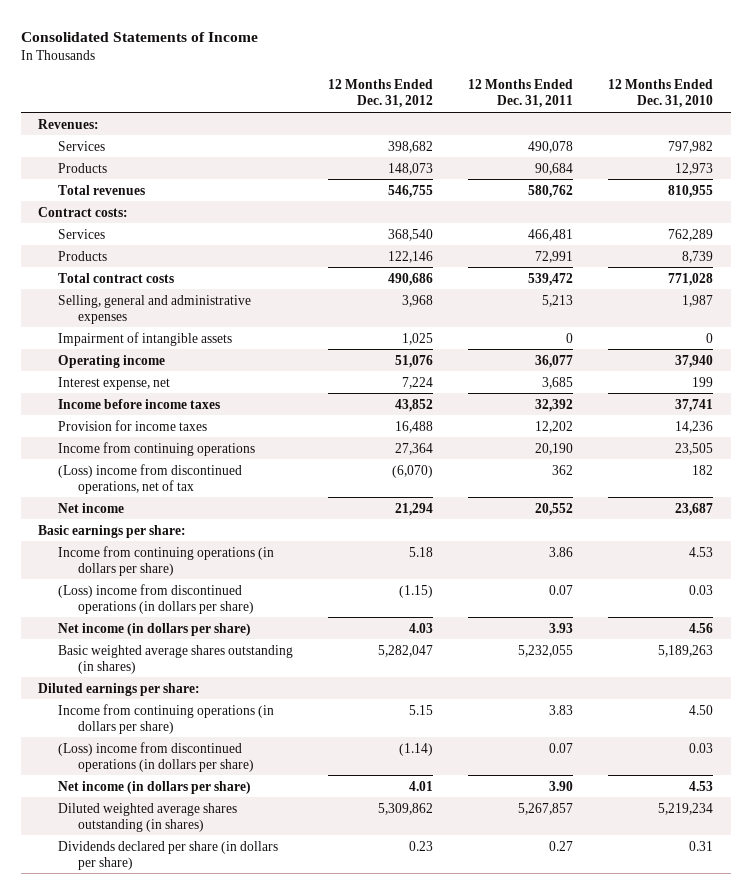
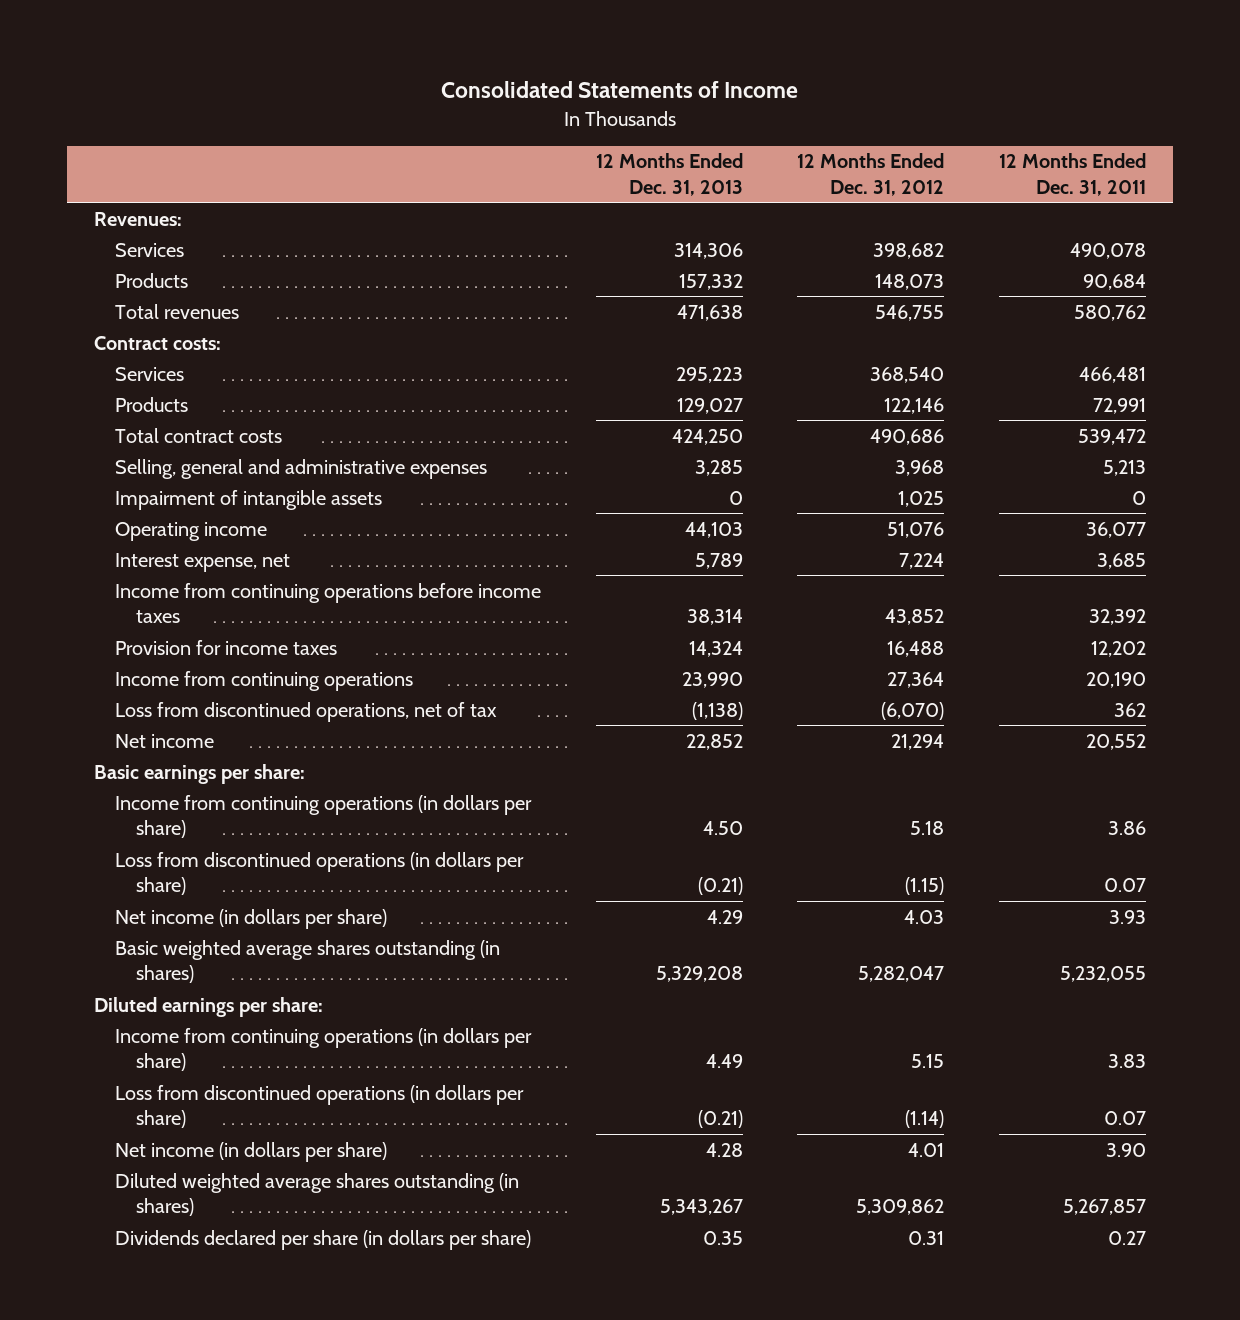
[608,79,714,109] 12 Months Ended Dec. 31, 2010 -> none
none -> [595,153,743,196] 12 Months Ended Dec. 31, 2013
[58,398,221,409] Income before income taxes -> [115,582,542,624] Income from continuing operations before income taxes
[58,463,243,494] (Loss) income from discontinued operations, net of tax -> [115,701,498,722] Loss from discontinued operations, net of tax
[58,583,255,614] (Loss) income from discontinued operations (in dollars per share) -> [115,851,525,896] Loss from discontinued operations (in dollars per share)
[58,741,255,772] (Loss) income from discontinued operations (in dollars per share) -> [115,1084,525,1129] Loss from discontinued operations (in dollars per share)
[409,840,434,851] 0.23 -> [908,1230,945,1245] 0.31

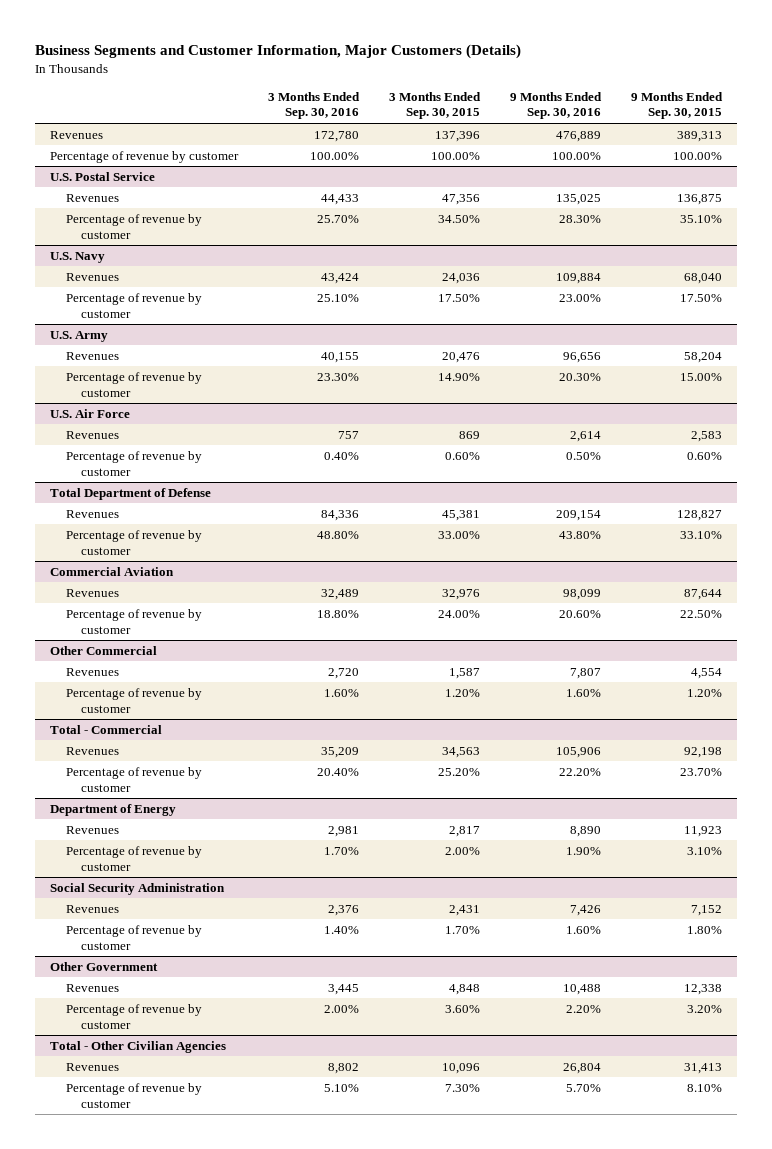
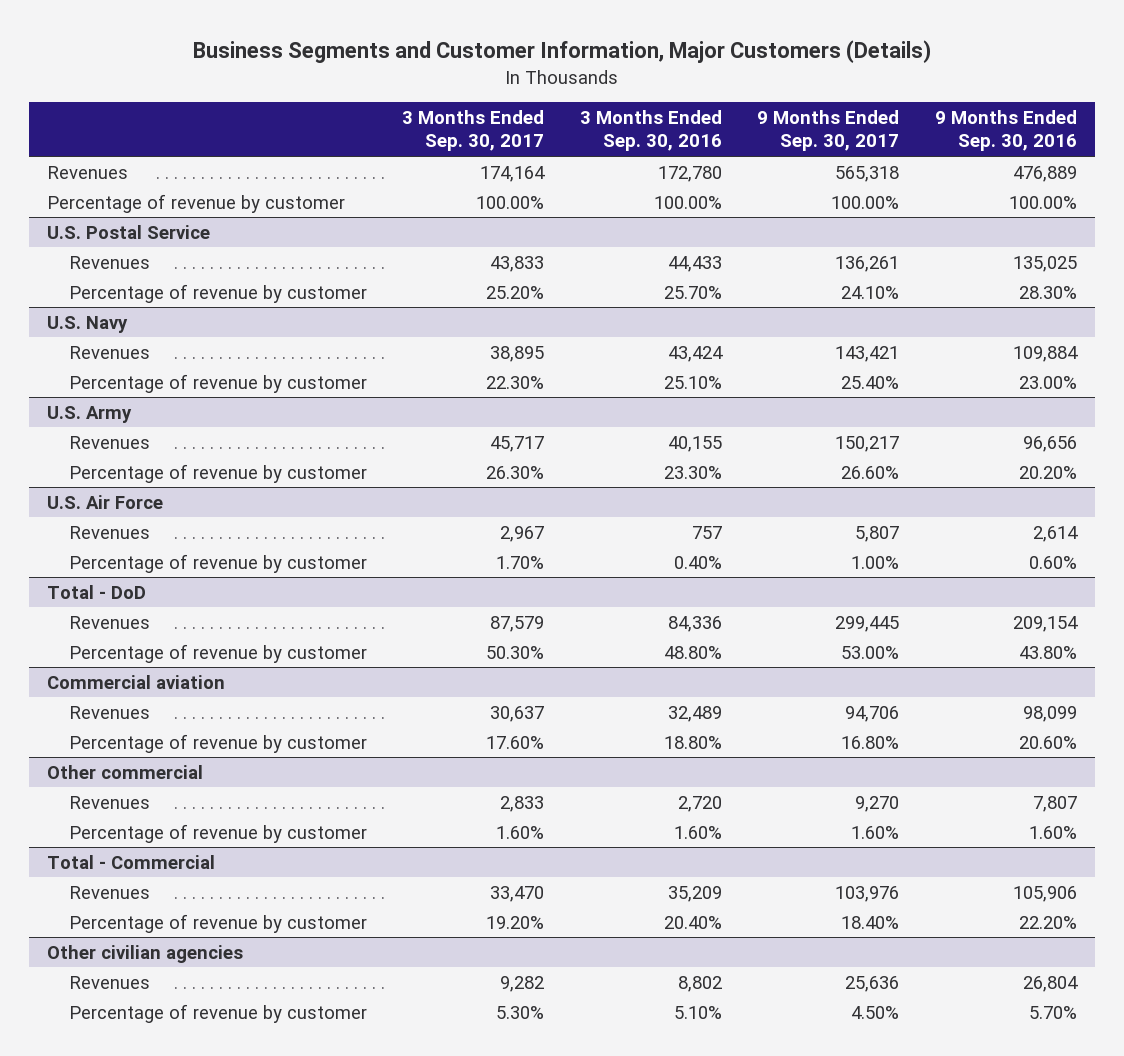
[388,91,481,120] 3 Months Ended Sep. 30, 2015 -> none
[630,91,723,120] 9 Months Ended Sep. 30, 2015 -> none
none -> [402,110,545,152] 3 Months Ended Sep. 30, 2017
none -> [757,110,900,152] 9 Months Ended Sep. 30, 2017
[558,372,601,381] 20.30% -> [1018,465,1077,479] 20.20%
[565,451,601,460] 0.50% -> [1028,555,1077,569] 0.60%
[50,487,212,500] Total Department of Defense -> [47,584,147,599] Total - DoD
[50,566,175,576] Commercial Aviation -> [47,674,226,689] Commercial aviation
[50,645,158,655] Other Commercial -> [47,764,204,779] Other commercial
[50,803,177,816] Department of Energy -> none
[65,825,119,834] Revenues -> none
[65,845,202,871] Percentage of revenue by customer -> none
[50,882,226,895] Social Security Administration -> none
[65,904,119,913] Revenues -> none
[65,924,202,950] Percentage of revenue by customer -> none
[50,961,159,971] Other Government -> none
[65,983,119,992] Revenues -> none
[65,1003,202,1029] Percentage of revenue by customer -> none
[50,1040,227,1053] Total - Other Civilian Agencies -> [47,944,244,963] Other civilian agencies

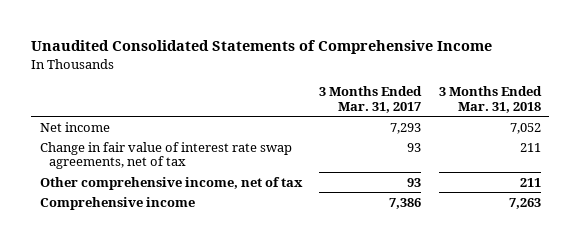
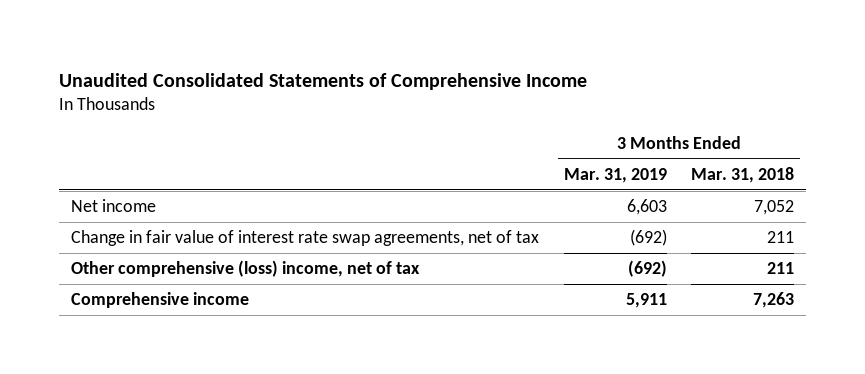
[319,85,423,113] 3 Months Ended Mar. 31, 2017 -> none
none -> [563,167,667,183] Mar. 31, 2019
[40,176,304,190] Other comprehensive income, net of tax -> [71,260,421,278] Other comprehensive (loss) income, net of tax

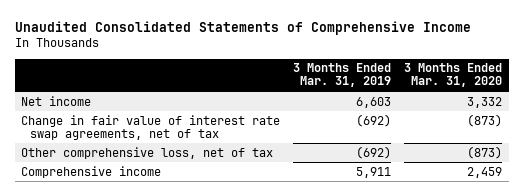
[690,166,794,183] Mar. 31, 2018 -> none
none -> [404,63,503,88] 3 Months Ended Mar. 31, 2020
[71,260,421,278] Other comprehensive (loss) income, net of tax -> [21,146,274,159] Other comprehensive loss, net of tax

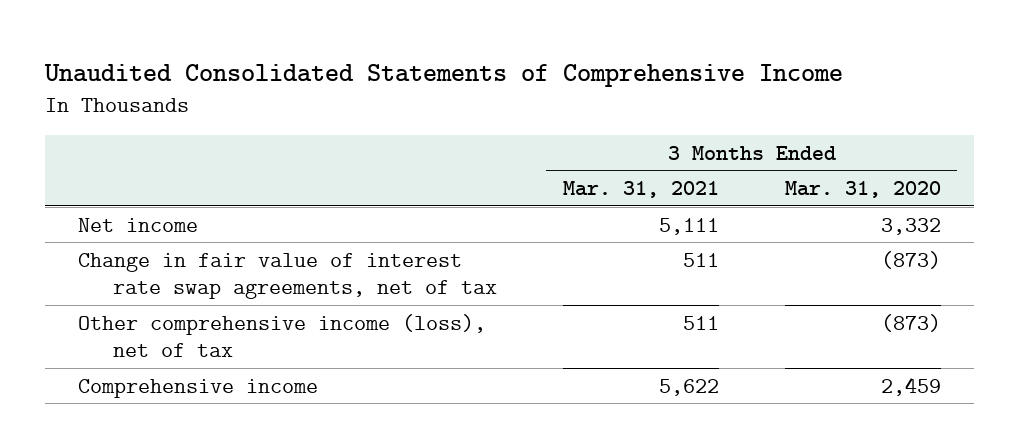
[293,63,392,88] 3 Months Ended Mar. 31, 2019 -> none
none -> [562,181,719,199] Mar. 31, 2021
[21,146,274,159] Other comprehensive loss, net of tax -> [77,313,486,358] Other comprehensive income (loss), net of tax

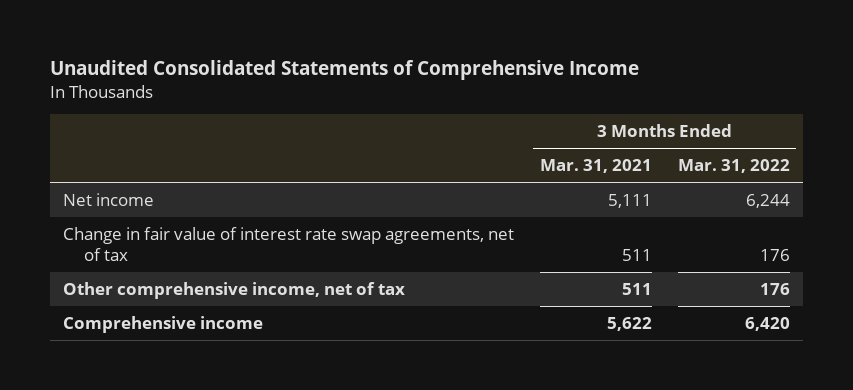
[784,181,941,199] Mar. 31, 2020 -> none
none -> [677,158,790,173] Mar. 31, 2022
[77,313,486,358] Other comprehensive income (loss), net of tax -> [62,281,405,299] Other comprehensive income, net of tax

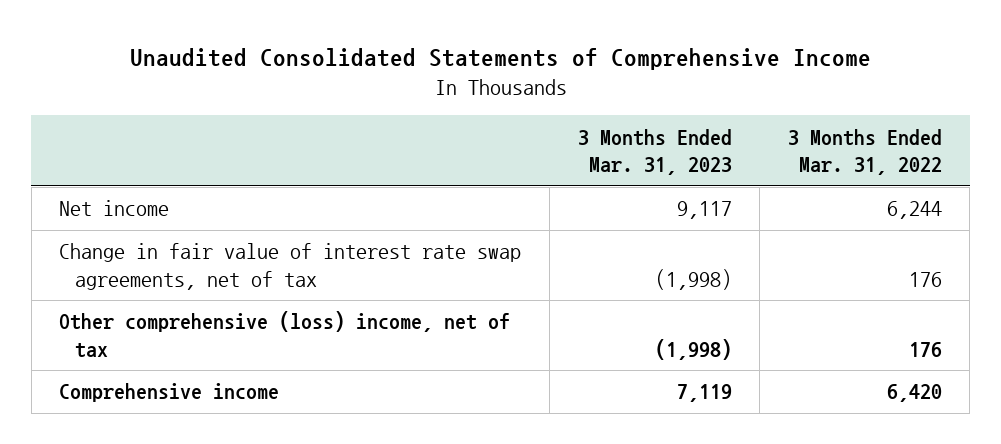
[539,158,652,173] Mar. 31, 2021 -> none
none -> [577,128,732,175] 3 Months Ended Mar. 31, 2023
[62,281,405,299] Other comprehensive income, net of tax -> [59,311,511,358] Other comprehensive (loss) income, net of tax

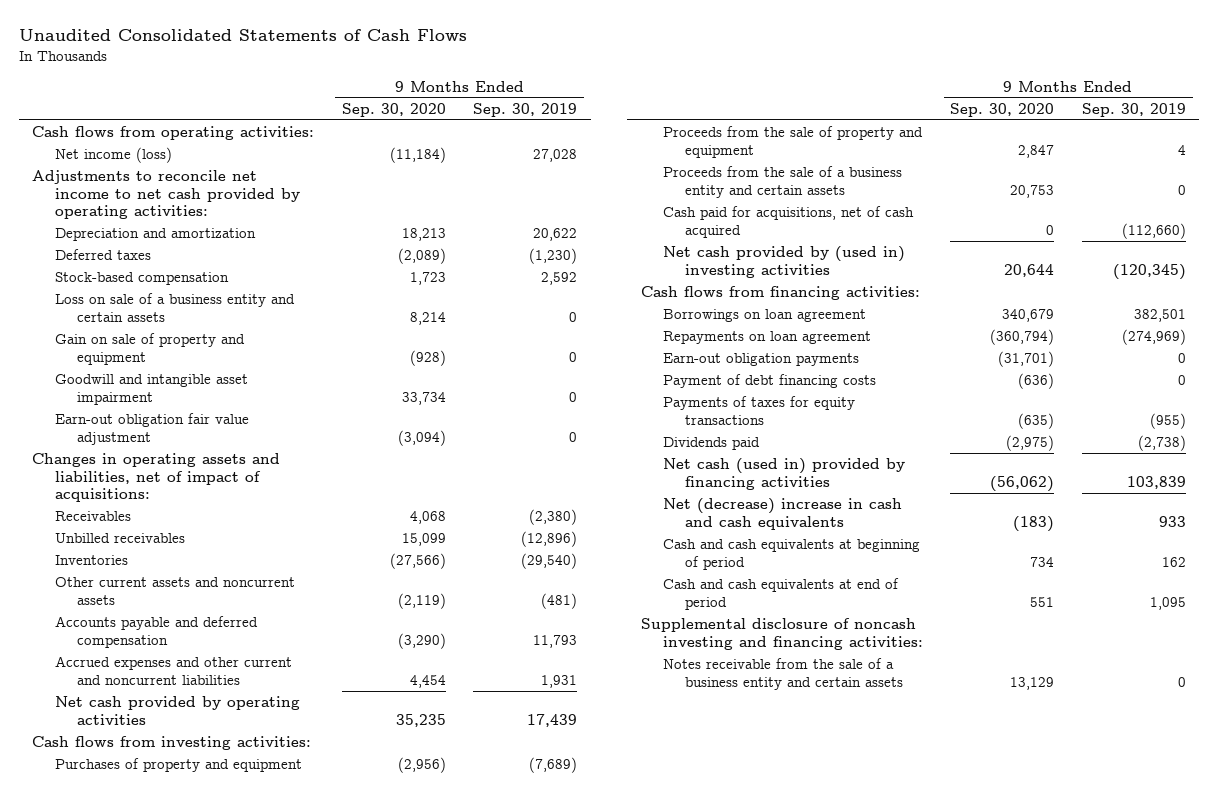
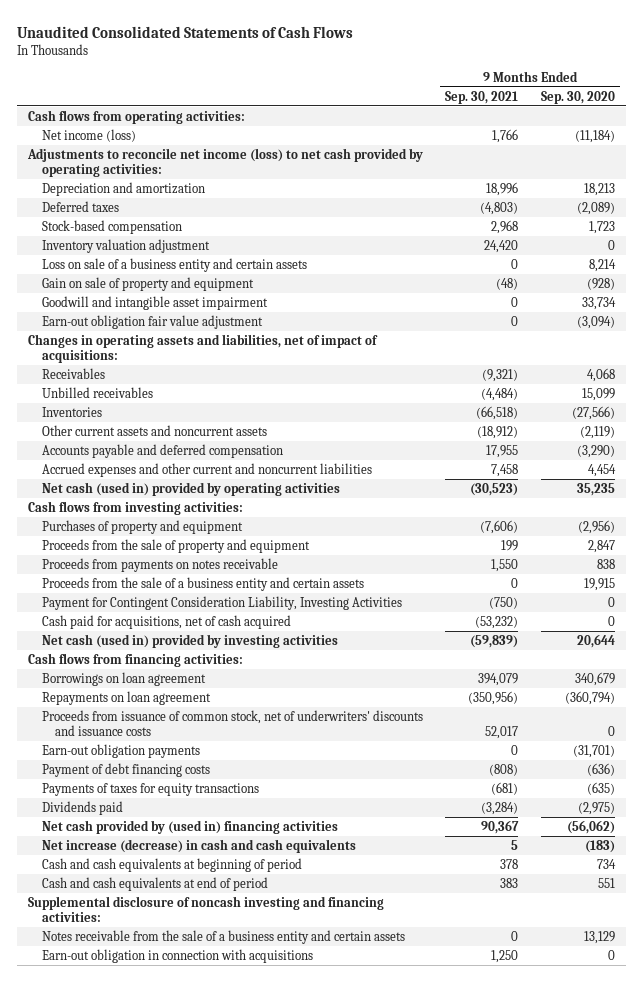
[473,102,578,117] Sep. 30, 2019 -> none
none -> [445,90,519,104] Sep. 30, 2021
[32,170,300,220] Adjustments to reconcile net income to net cash provided by operating activities: -> [27,147,424,178] Adjustments to reconcile net income (loss) to net cash provided by operating activities:
none -> [41,238,210,253] Inventory valuation adjustment
[54,696,300,725] Net cash provided by operating activities -> [41,481,340,496] Net cash (used in) provided by operating activities
none -> [41,557,278,572] Proceeds from payments on notes receivable
[1010,184,1055,198] 20,753 -> [583,577,615,591] 19,915
none -> [41,595,402,610] Payment for Contingent Consideration Liability, Investing Activities
[663,246,906,278] Net cash provided by (used in) investing activities -> [41,633,338,648] Net cash (used in) provided by investing activities
none -> [41,709,423,737] Proceeds from issuance of common stock, net of underwriters' discounts and issuance costs
[663,458,906,490] Net cash (used in) provided by financing activities -> [41,819,338,834] Net cash provided by (used in) financing activities
[663,498,903,530] Net (decrease) increase in cash and cash equivalents -> [41,838,356,853] Net increase (decrease) in cash and cash equivalents
none -> [41,948,313,963] Earn-out obligation in connection with acquisitions

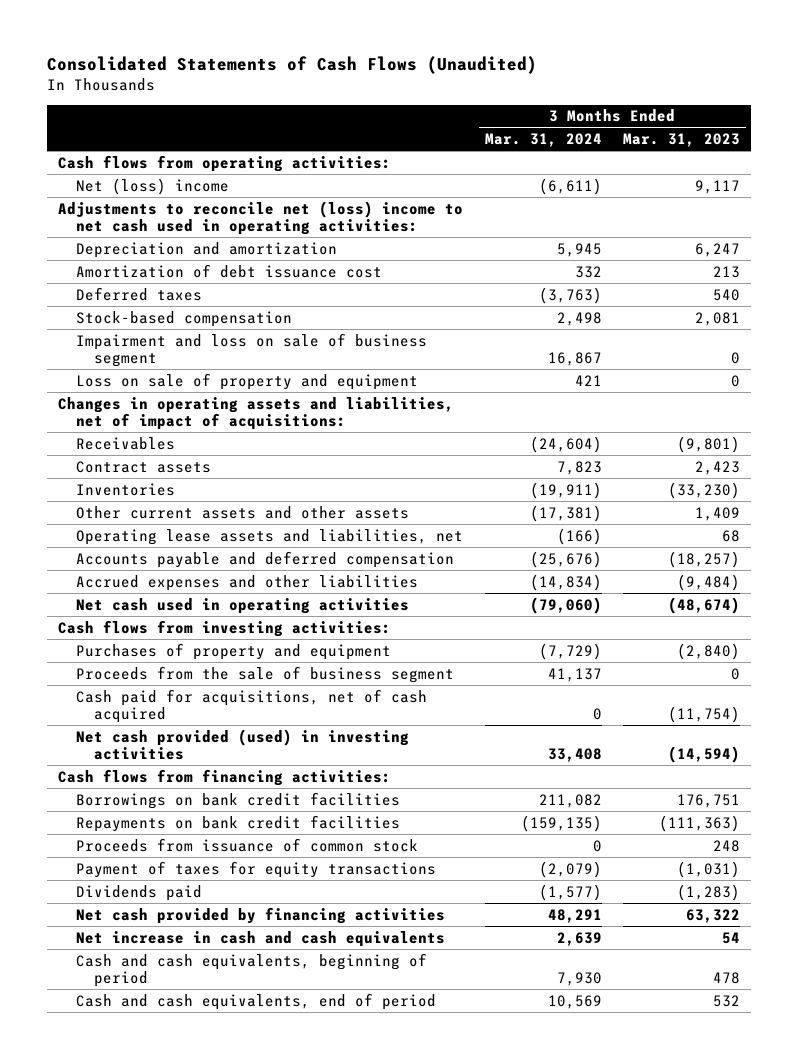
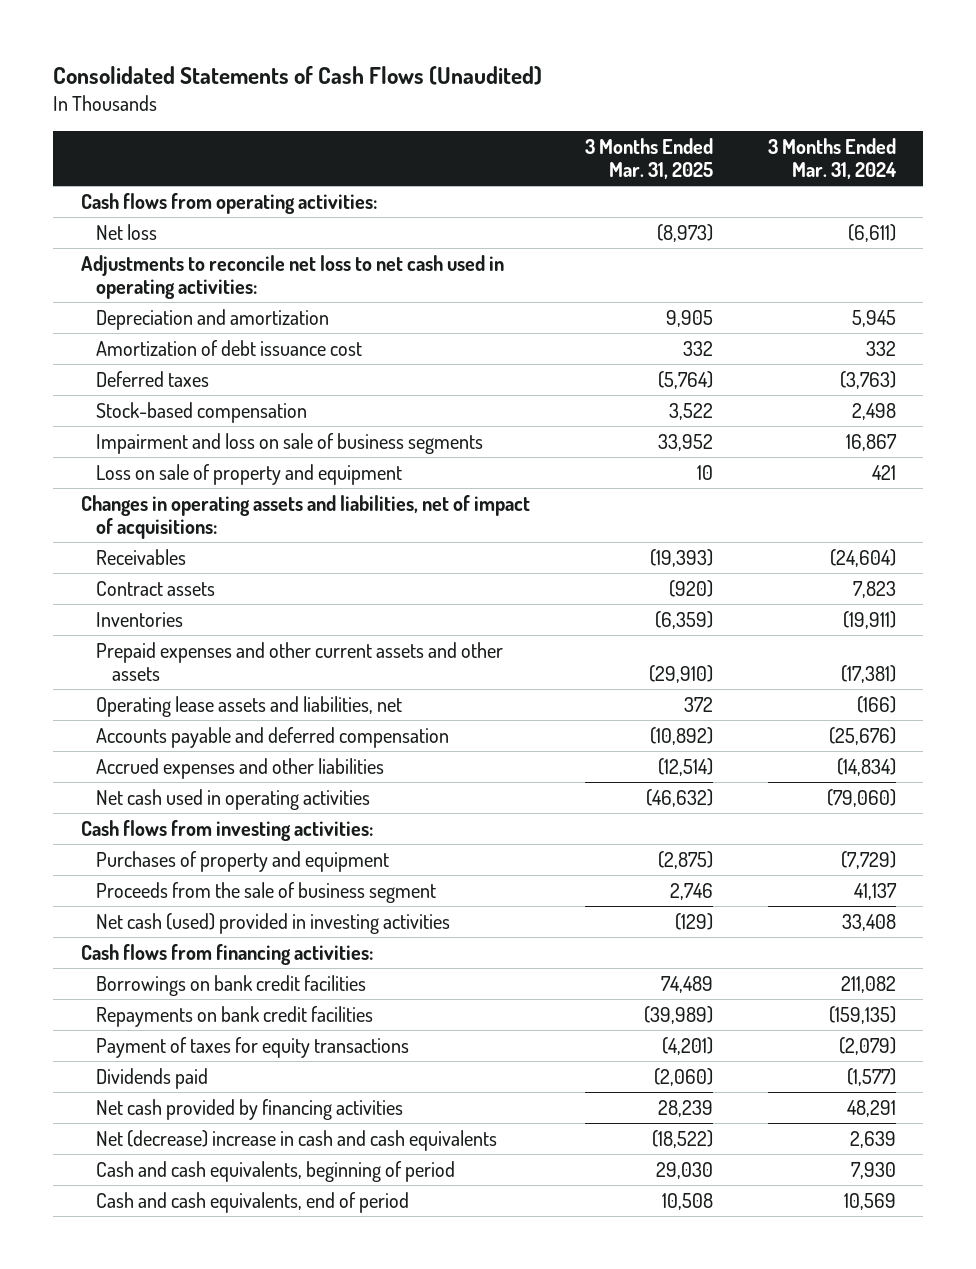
[623,133,741,148] Mar. 31, 2023 -> none
none -> [584,137,713,180] 3 Months Ended Mar. 31, 2025
[75,177,229,195] Net (loss) income -> [96,223,158,240] Net loss
[57,200,463,235] Adjustments to reconcile net (loss) income to net cash used in operating activities: -> [80,254,504,300] Adjustments to reconcile net loss to net cash used in operating activities:
[75,332,427,367] Impairment and loss on sale of business segment -> [96,432,484,454] Impairment and loss on sale of business segments
[75,505,409,519] Other current assets and other assets -> [96,641,504,682] Prepaid expenses and other current assets and other assets
[75,688,427,723] Cash paid for acquisitions, net of cash acquired -> none
[75,728,409,760] Net cash provided (used) in investing activities -> [96,912,451,934] Net cash (used) provided in investing activities
[75,837,418,852] Proceeds from issuance of common stock -> none
[75,930,445,947] Net increase in cash and cash equivalents -> [96,1129,498,1151] Net (decrease) increase in cash and cash equivalents

